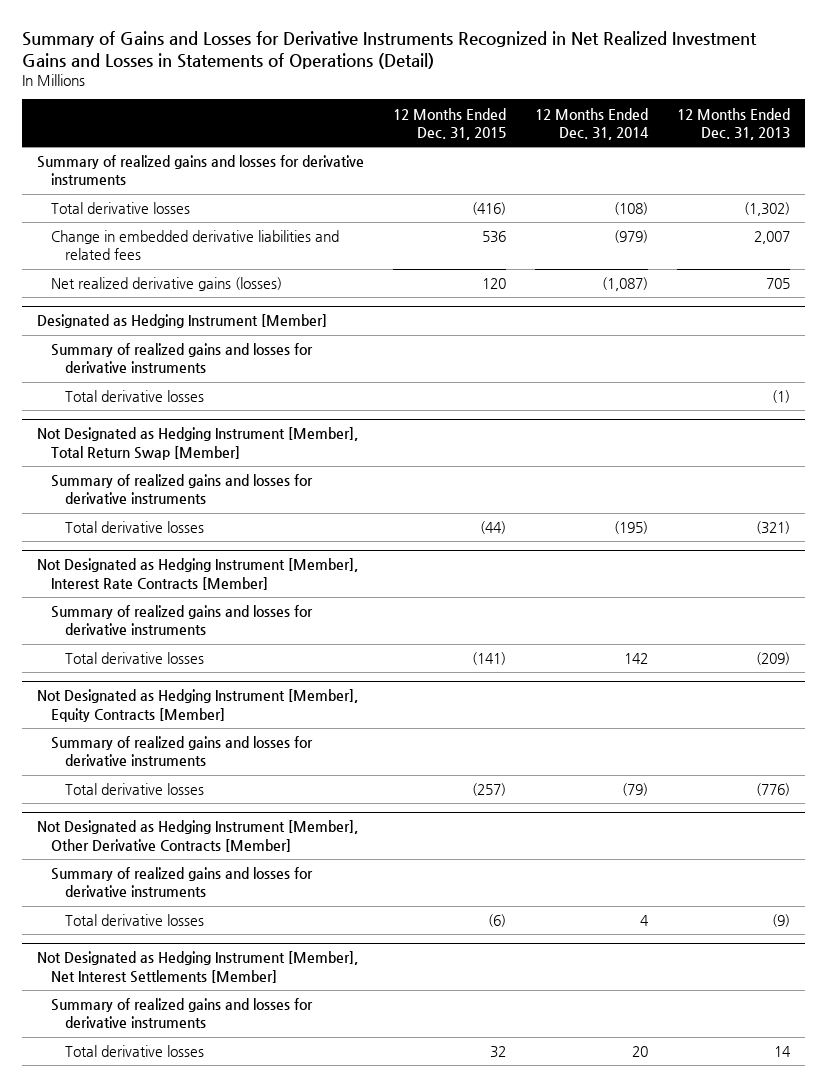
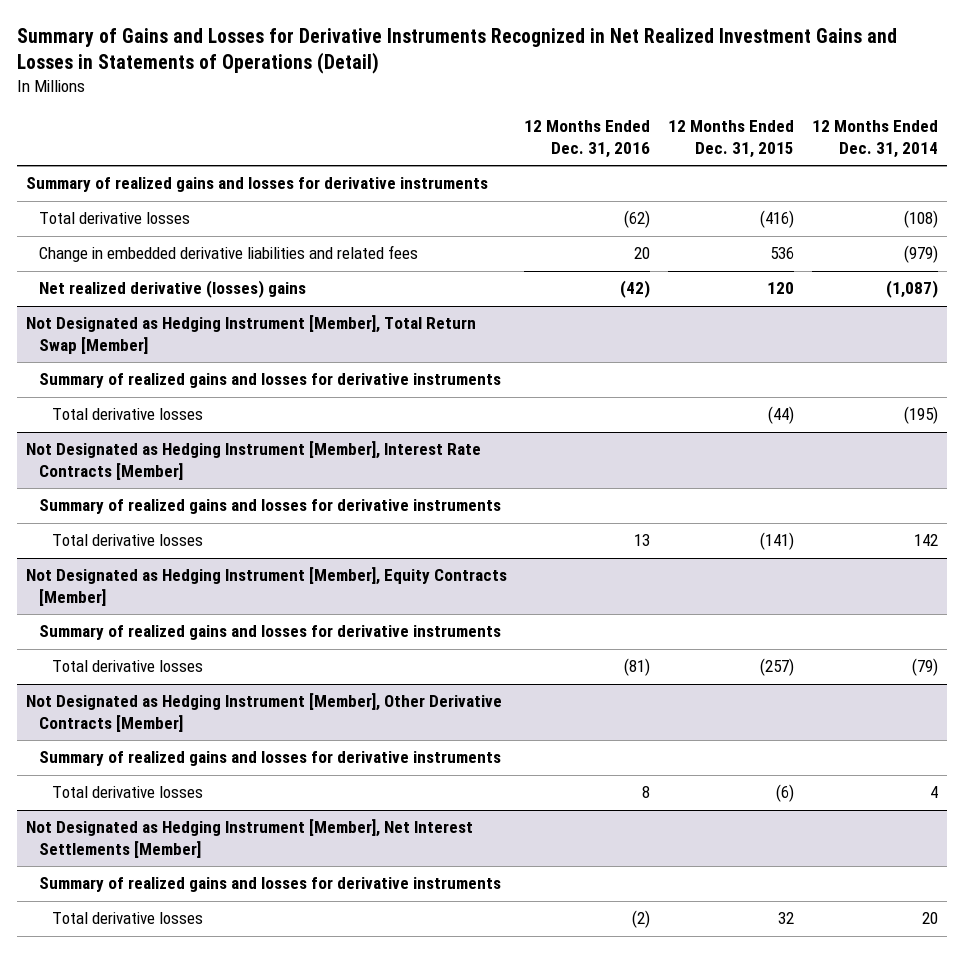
[677,107,791,140] 12 Months Ended Dec. 31, 2013 -> none
none -> [524,120,651,158] 12 Months Ended Dec. 31, 2016
[36,314,327,329] Designated as Hedging Instrument [Member] -> none
[51,343,314,374] Summary of realized gains and losses for derivative instruments -> none
[65,390,205,403] Total derivative losses -> none
[51,277,283,292] Net realized derivative gains (losses) -> [39,280,307,299] Net realized derivative (losses) gains

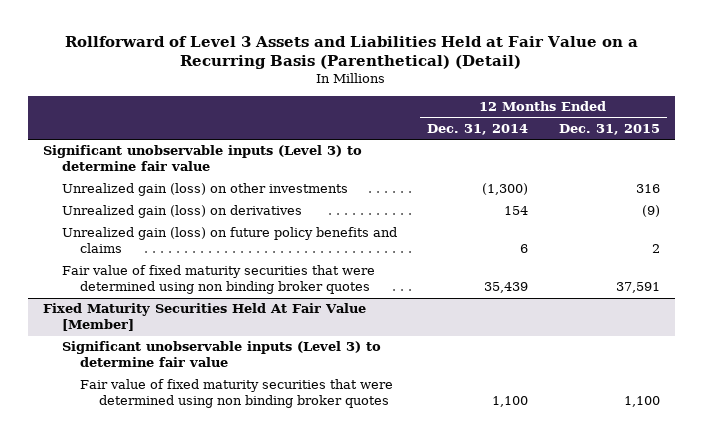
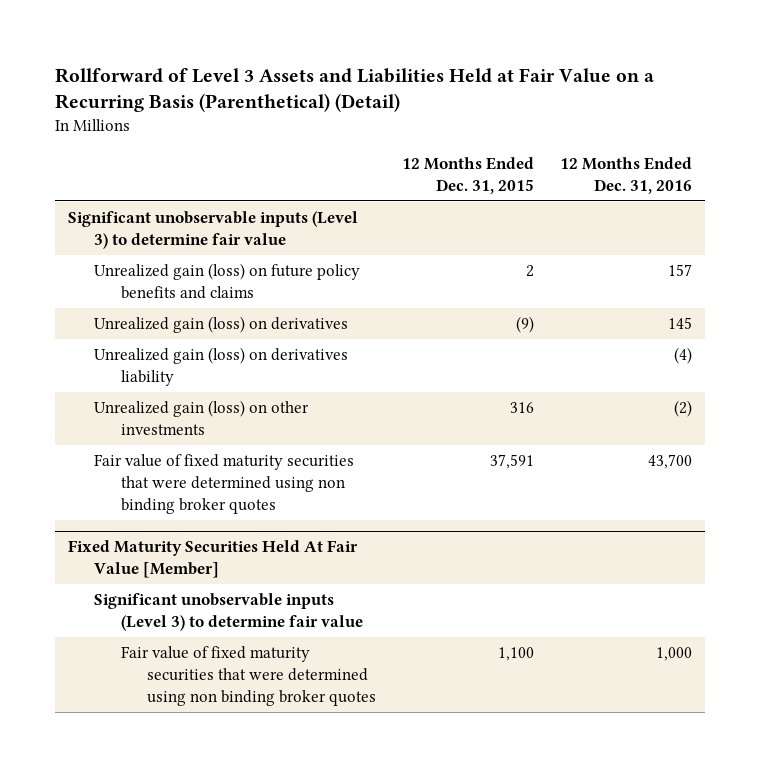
[427,123,529,135] Dec. 31, 2014 -> none
none -> [559,156,692,195] 12 Months Ended Dec. 31, 2016
[61,205,302,219] Unrealized gain (loss) on derivatives -> [94,315,349,333] Unrealized gain (loss) on derivatives
none -> [94,346,349,386] Unrealized gain (loss) on derivatives liability
[61,183,348,197] Unrealized gain (loss) on other investments -> [94,399,310,435] Unrealized gain (loss) on other investments

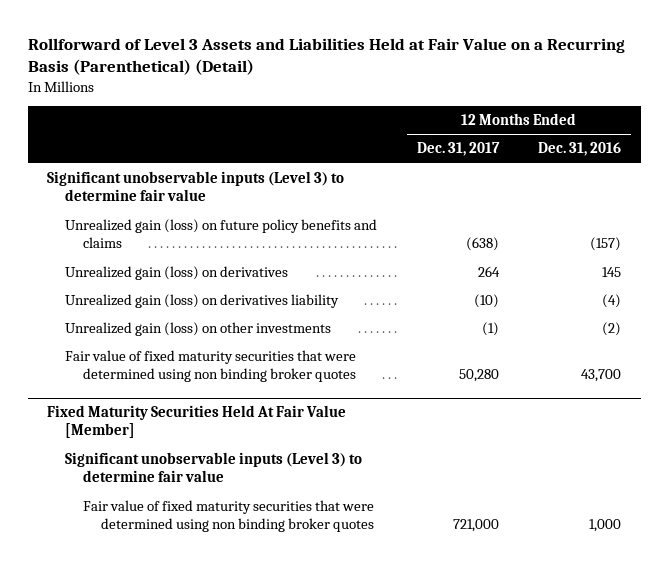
[401,156,534,195] 12 Months Ended Dec. 31, 2015 -> none
none -> [416,142,500,157] Dec. 31, 2017
[667,263,692,276] 157 -> [590,237,622,252] (157)

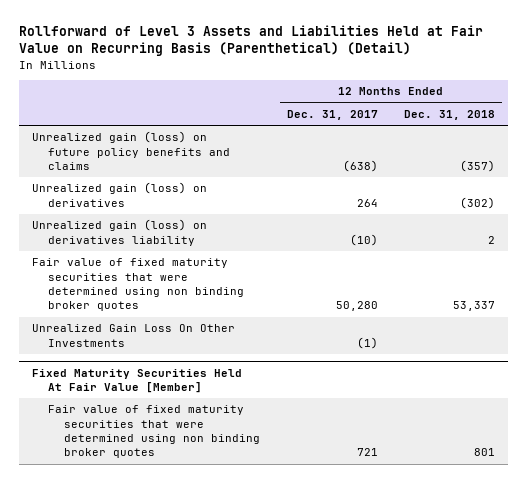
[27,37,625,76] Rollforward of Level 3 Assets and Liabilities Held at Fair Value on a Recurring Basis (Parenthetical) (Detail) -> [18,25,483,57] Rollforward of Level 3 Assets and Liabilities Held at Fair Value on Recurring Basis (Parenthetical) (Detail)
[538,142,622,157] Dec. 31, 2016 -> none
none -> [403,109,495,120] Dec. 31, 2018
[47,171,345,202] Significant unobservable inputs (Level 3) to determine fair value -> none
[65,322,332,337] Unrealized gain (loss) on other investments -> none
none -> [31,324,235,347] Unrealized Gain Loss On Other Investments
[65,452,363,483] Significant unobservable inputs (Level 3) to determine fair value -> none
[452,519,499,533] 721,000 -> [356,448,378,457] 721

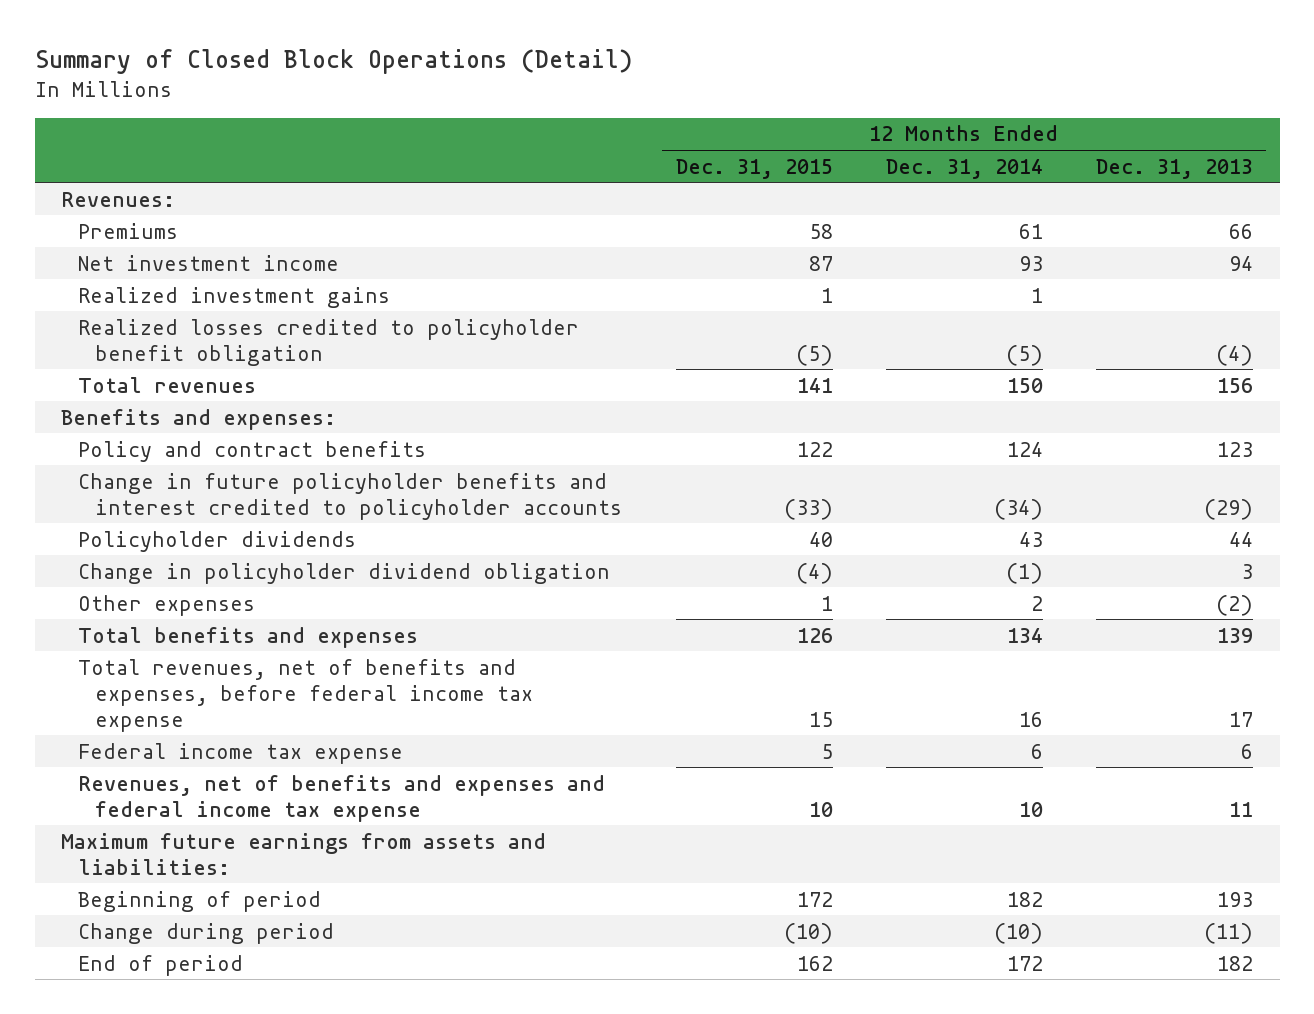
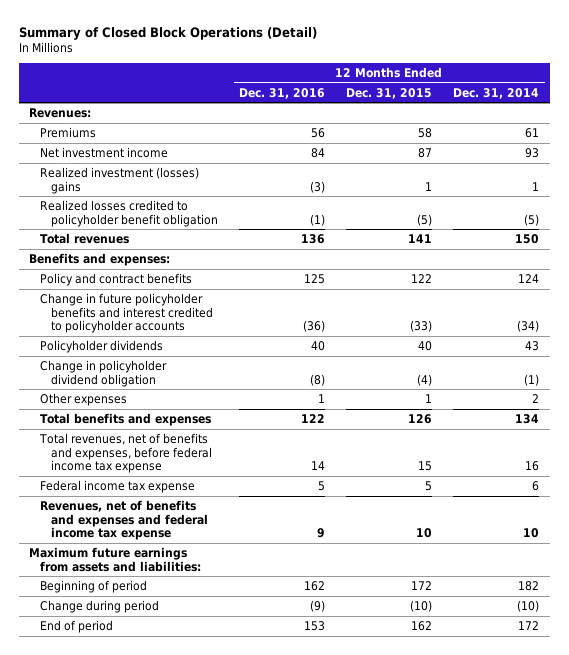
[1096,158,1254,179] Dec. 31, 2013 -> none
none -> [239,87,326,99] Dec. 31, 2016
[78,286,391,308] Realized investment gains -> [40,166,200,194] Realized investment (losses) gains

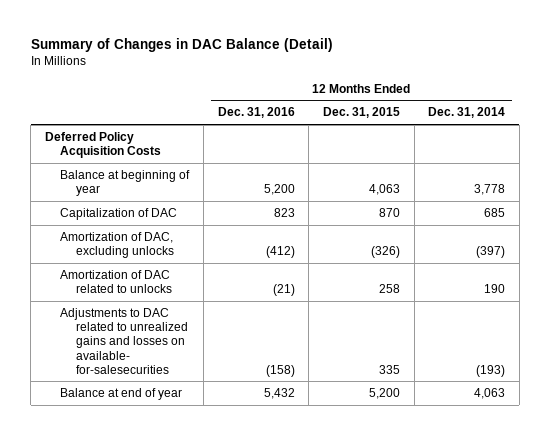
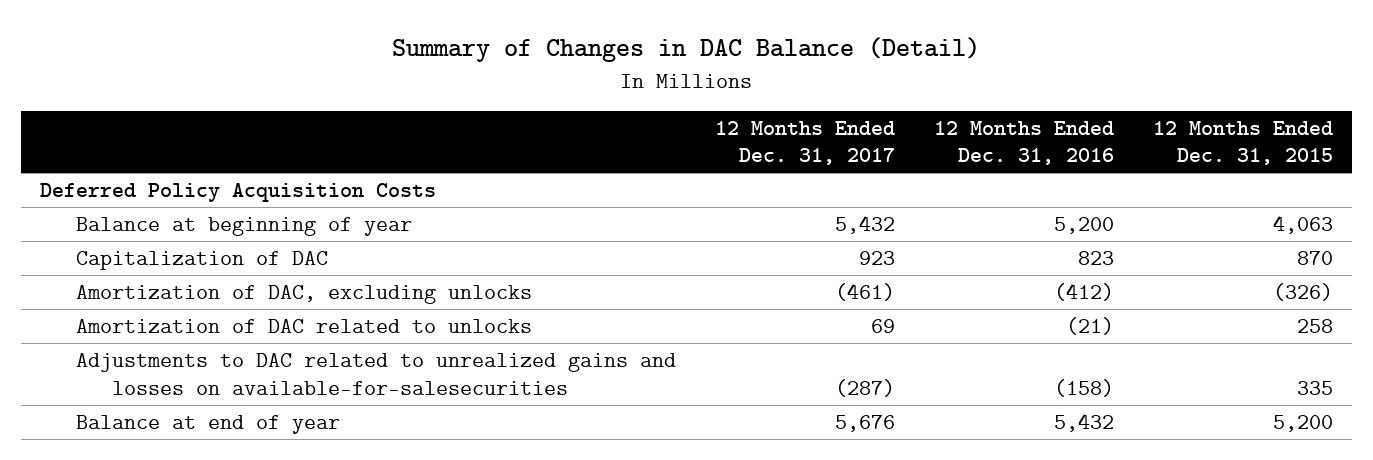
[428,107,506,119] Dec. 31, 2014 -> none
none -> [714,120,895,166] 12 Months Ended Dec. 31, 2017
[60,307,188,374] Adjustments to DAC related to unrealized gains and losses on available- for-salesecurities -> [75,353,676,395] Adjustments to DAC related to unrealized gains and losses on available-for-salesecurities

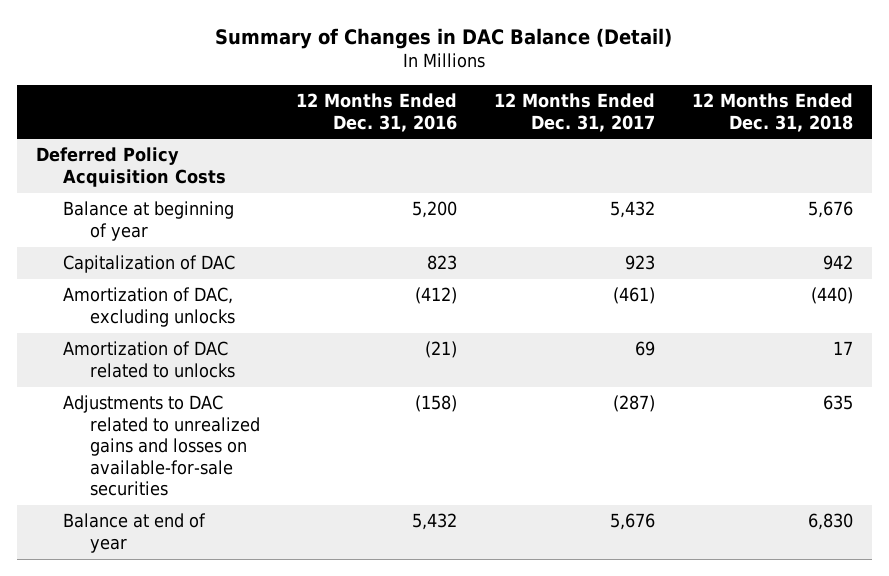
[1152,120,1333,166] 12 Months Ended Dec. 31, 2015 -> none
none -> [692,93,854,132] 12 Months Ended Dec. 31, 2018
[75,353,676,395] Adjustments to DAC related to unrealized gains and losses on available-for-salesecurities -> [62,395,260,497] Adjustments to DAC related to unrealized gains and losses on available-for-sale securities

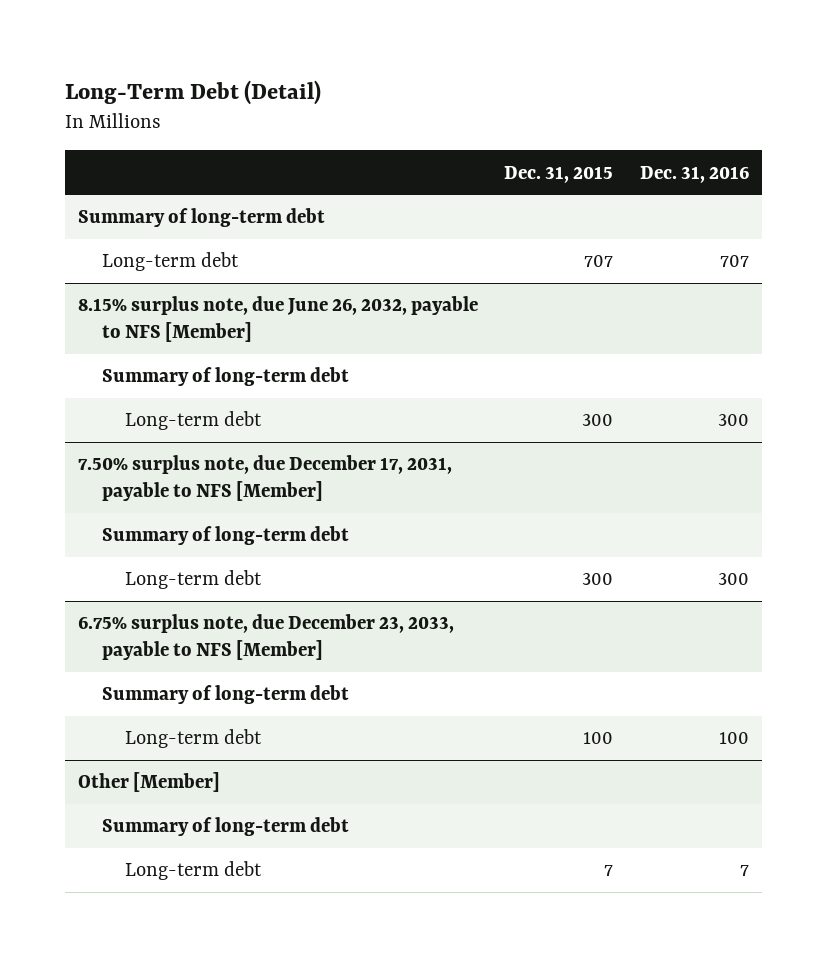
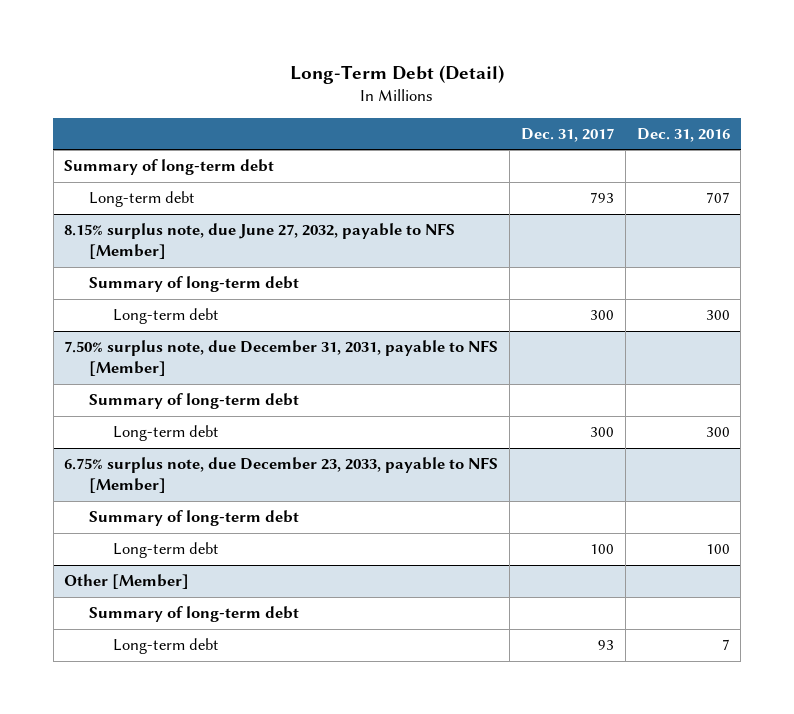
[504,165,614,183] Dec. 31, 2015 -> none
none -> [521,127,615,142] Dec. 31, 2017
[77,296,478,342] 8.15% surplus note, due June 26, 2032, payable to NFS [Member] -> [64,223,456,260] 8.15% surplus note, due June 27, 2032, payable to NFS [Member]
[77,455,452,501] 7.50% surplus note, due December 17, 2031, payable to NFS [Member] -> [64,340,499,377] 7.50% surplus note, due December 31, 2031, payable to NFS [Member]

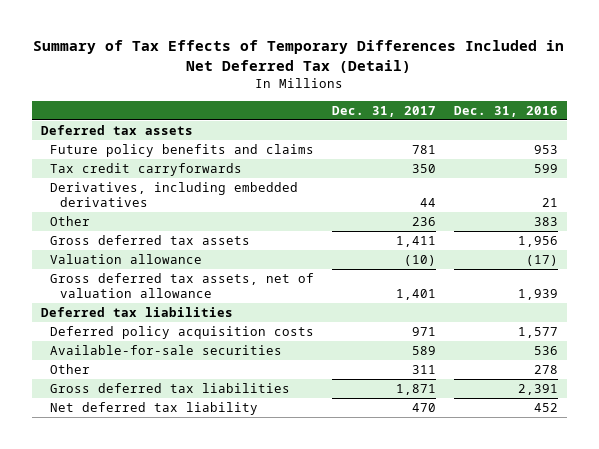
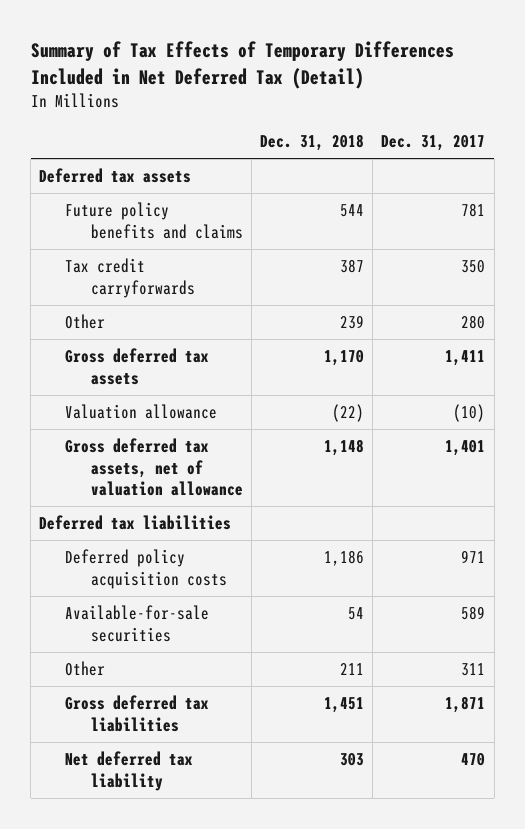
[453,105,558,117] Dec. 31, 2016 -> none
none -> [260,134,365,152] Dec. 31, 2018
[50,182,299,207] Derivatives, including embedded derivatives -> none
[412,217,437,227] 236 -> [461,315,486,330] 280

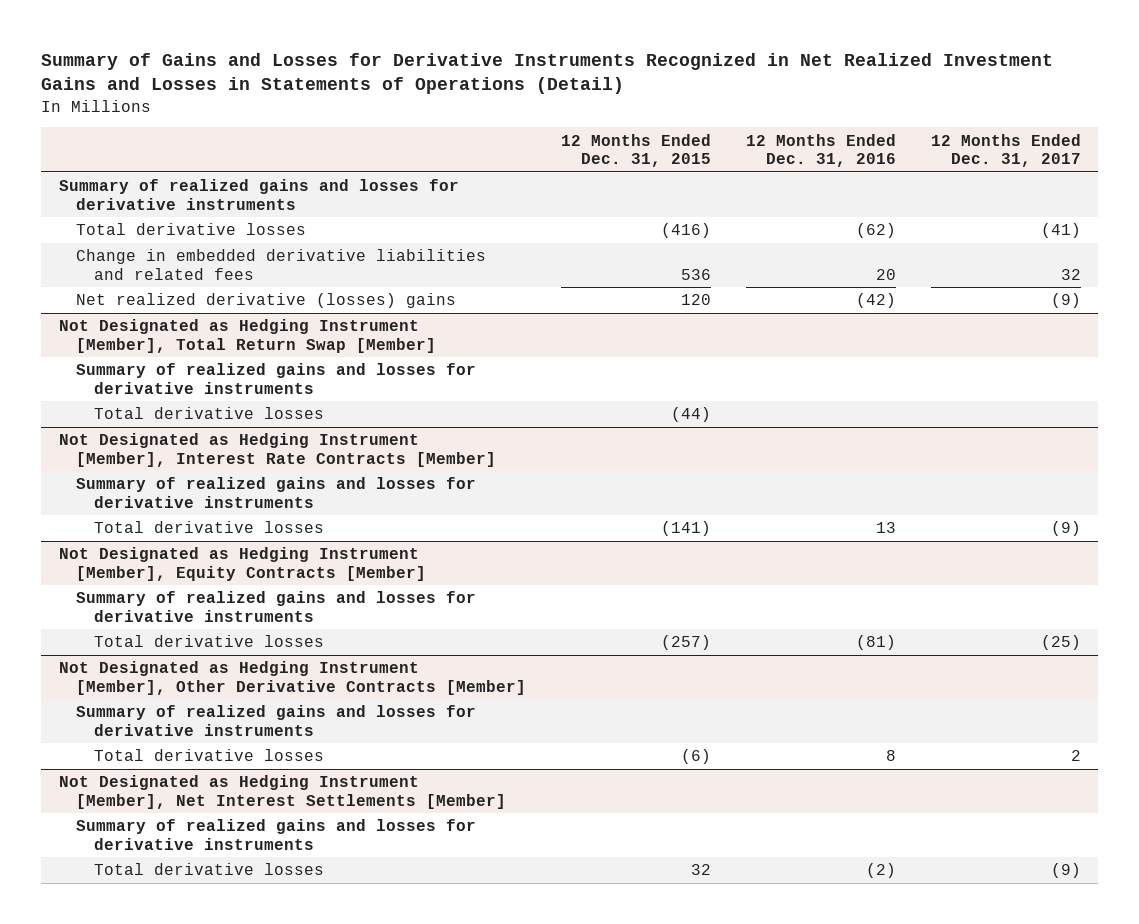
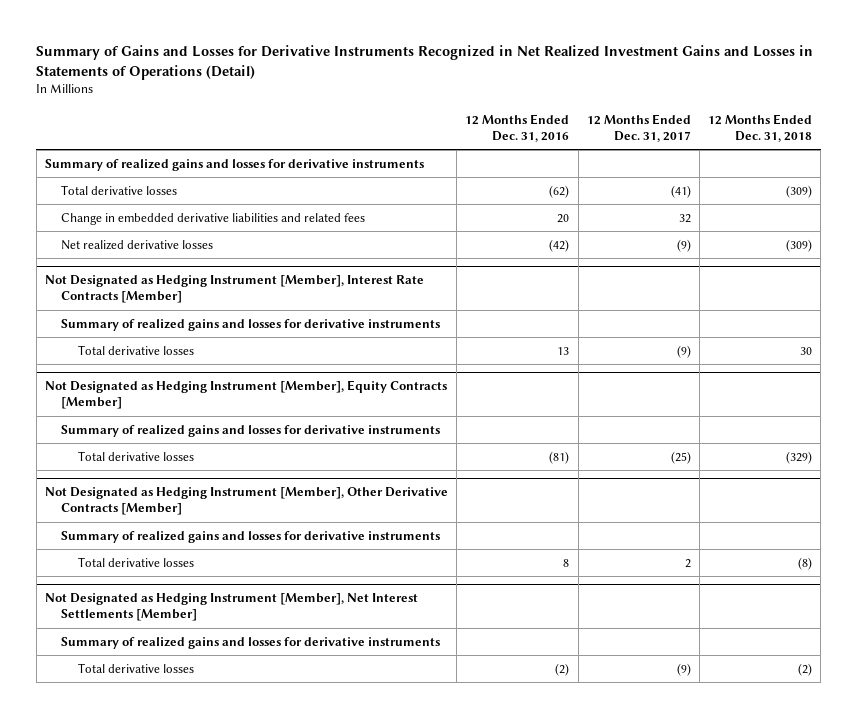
[560,133,711,167] 12 Months Ended Dec. 31, 2015 -> none
none -> [708,113,813,143] 12 Months Ended Dec. 31, 2018
[58,319,437,353] Not Designated as Hedging Instrument [Member], Total Return Swap [Member] -> none
[76,363,477,394] Summary of realized gains and losses for derivative instruments -> none
[93,407,324,420] Total derivative losses -> none
[76,293,457,309] Net realized derivative (losses) gains -> [61,239,214,250] Net realized derivative losses

